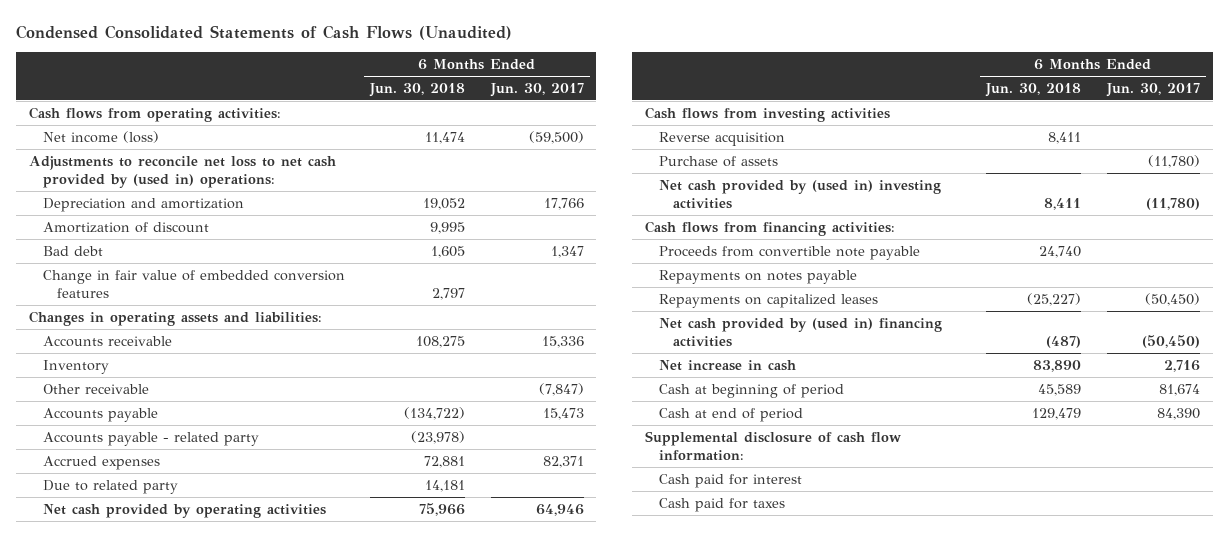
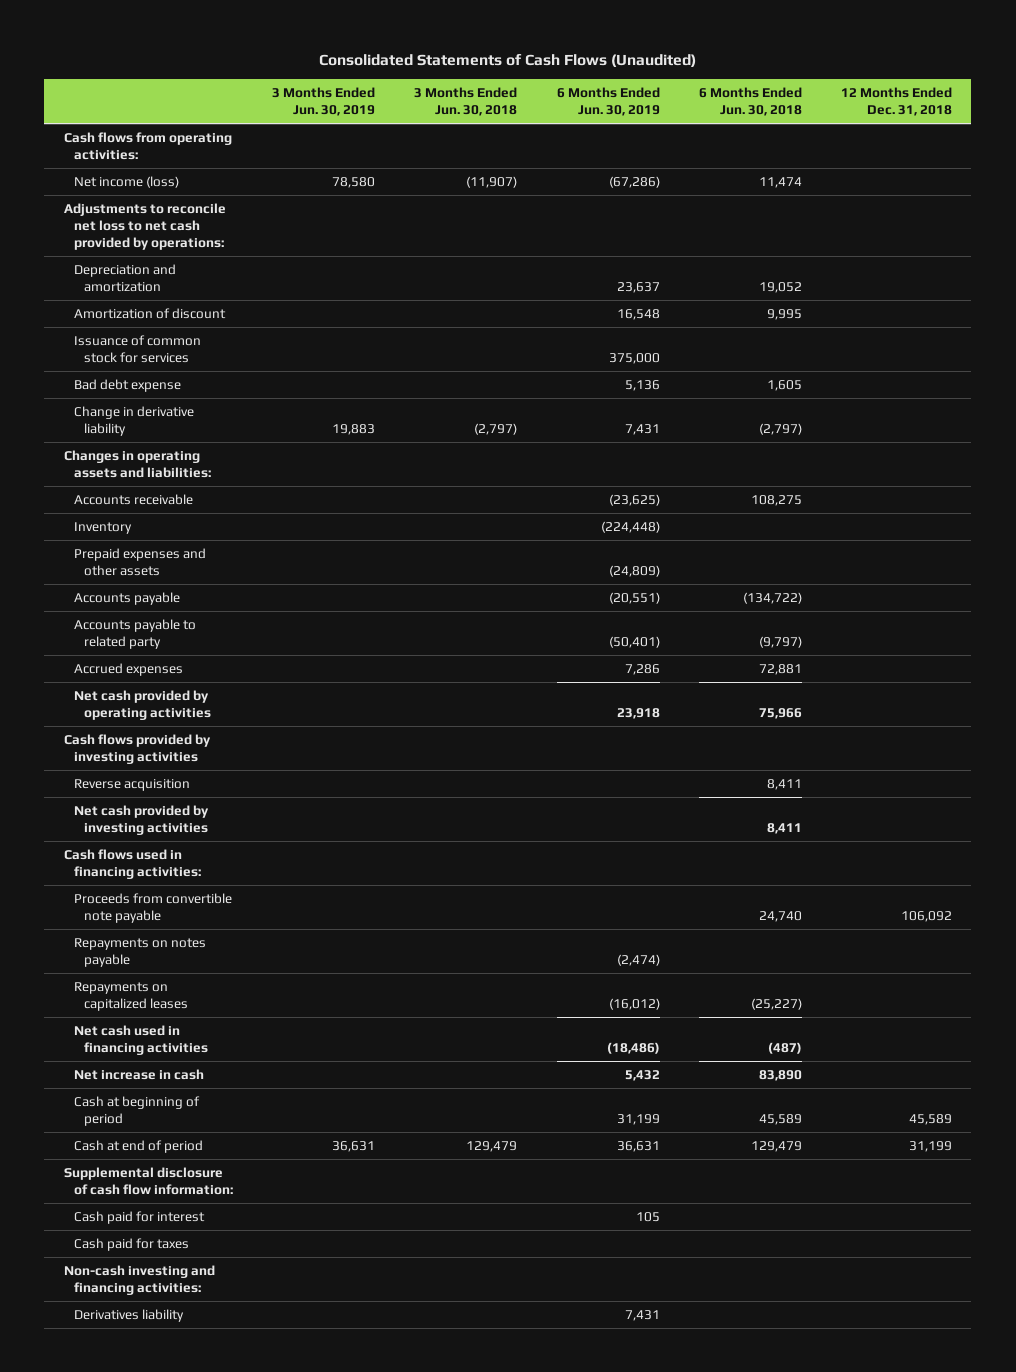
[15,25,512,41] Condensed Consolidated Statements of Cash Flows (Unaudited) -> [318,54,696,68] Consolidated Statements of Cash Flows (Unaudited)
[489,82,584,97] Jun. 30, 2017 -> none
none -> [272,87,376,116] 3 Months Ended Jun. 30, 2019
none -> [414,87,518,116] 3 Months Ended Jun. 30, 2018
none -> [556,87,660,116] 6 Months Ended Jun. 30, 2019
none -> [840,87,952,116] 12 Months Ended Dec. 31, 2018
[28,155,336,189] Adjustments to reconcile net loss to net cash provided by (used in) operations: -> [64,203,227,250] Adjustments to reconcile net loss to net cash provided by operations:
none -> [74,335,202,363] Issuance of common stock for services
[42,245,103,256] Bad debt -> [74,379,182,393] Bad debt expense
[42,269,345,299] Change in fair value of embedded conversion features -> [74,406,195,436] Change in derivative liability
[432,288,466,301] 2,797 -> [758,422,802,435] (2,797)
[42,383,149,394] Other receivable -> none
none -> [74,548,207,576] Prepaid expenses and other assets
[42,431,259,446] Accounts payable - related party -> [74,619,197,649] Accounts payable to related party
[411,430,466,444] (23,978) -> [758,635,802,648] (9,797)
[42,479,178,494] Due to related party -> none
[644,106,890,122] Cash flows from investing activities -> [64,734,212,764] Cash flows provided by investing activities
[658,155,778,167] Purchase of assets -> none
[658,179,941,210] Net cash provided by (used in) investing activities -> [74,805,210,835] Net cash provided by investing activities
[644,220,895,236] Cash flows from financing activities: -> [64,849,202,879] Cash flows used in financing activities:
[658,317,942,348] Net cash provided by (used in) financing activities -> [74,1025,209,1055] Net cash used in financing activities
none -> [64,1265,216,1295] Non-cash investing and financing activities:
none -> [74,1309,185,1323] Derivatives liability

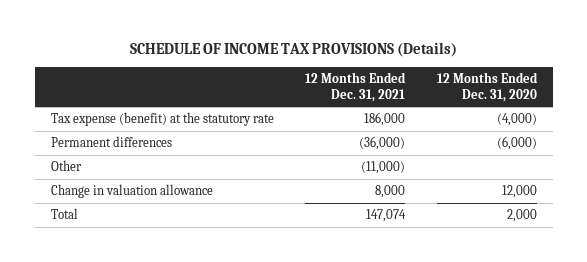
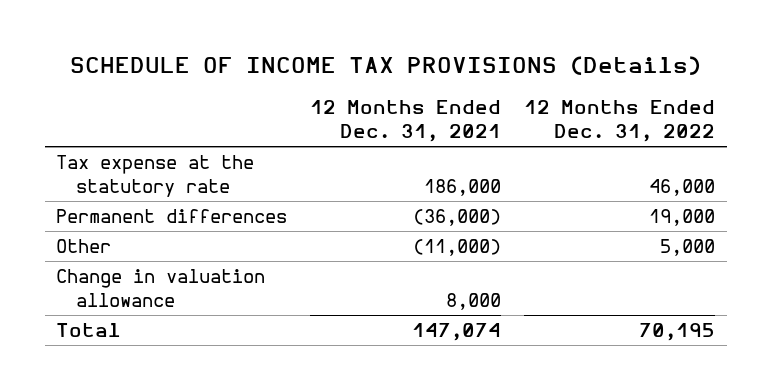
[436,71,538,102] 12 Months Ended Dec. 31, 2020 -> none
none -> [524,100,716,143] 12 Months Ended Dec. 31, 2022
[50,112,274,127] Tax expense (benefit) at the statutory rate -> [56,155,255,198] Tax expense at the statutory rate

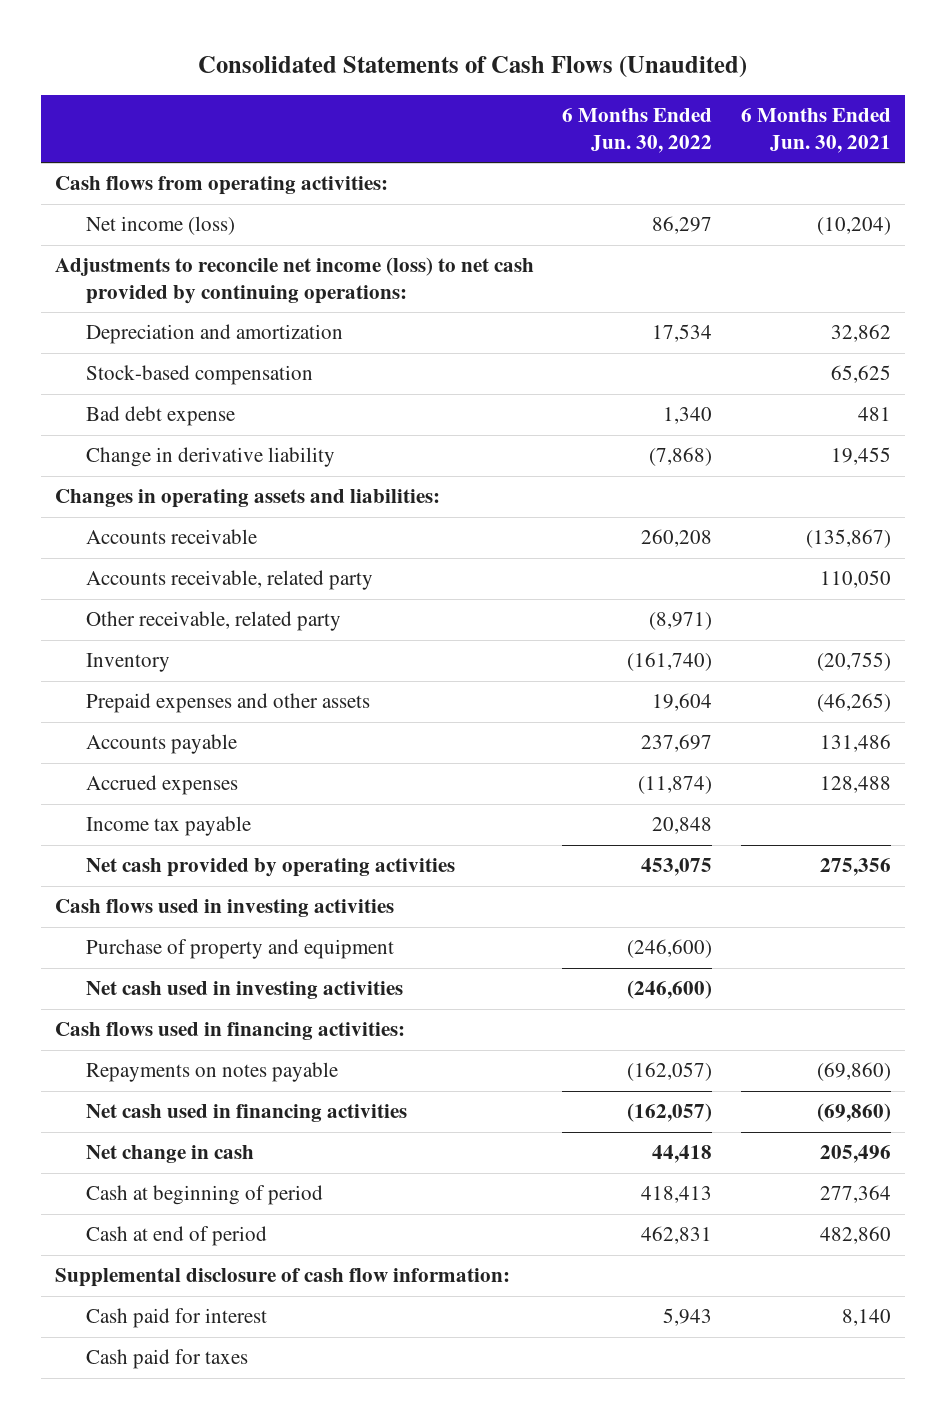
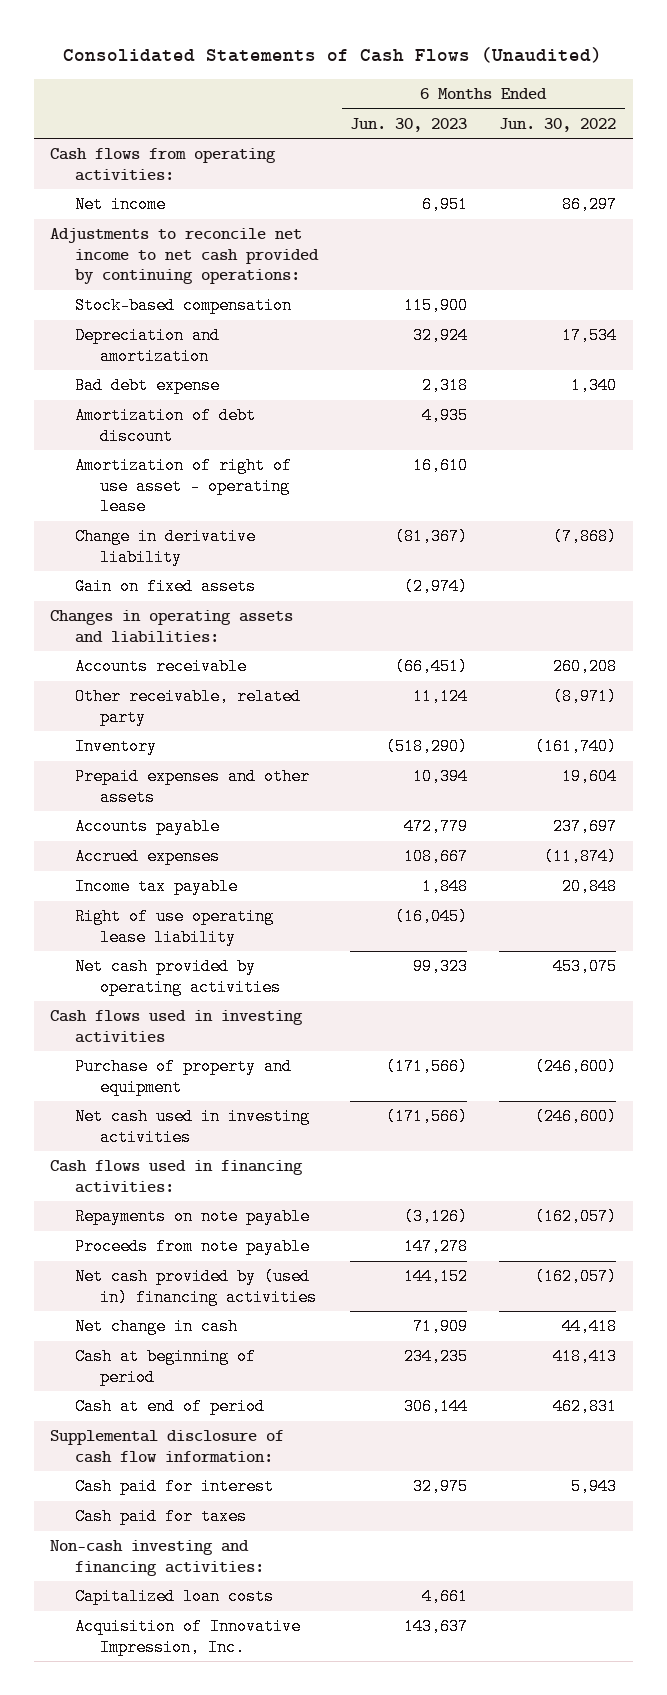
[740,107,891,153] 6 Months Ended Jun. 30, 2021 -> none
none -> [350,117,468,132] Jun. 30, 2023
[86,216,236,236] Net income (loss) -> [75,196,167,214] Net income
[54,257,534,305] Adjustments to reconcile net income (loss) to net cash provided by continuing operations: -> [50,228,320,285] Adjustments to reconcile net income to net cash provided by continuing operations:
[86,324,344,345] Depreciation and amortization -> [75,327,221,365] Depreciation and amortization
none -> [75,407,257,445] Amortization of debt discount
none -> [75,457,293,516] Amortization of right of use asset - operating lease
none -> [75,578,257,596] Gain on fixed assets
[86,570,374,591] Accounts receivable, related party -> none
none -> [75,908,275,946] Right of use operating lease liability
[86,1062,339,1083] Repayments on notes payable -> [75,1208,311,1226] Repayments on note payable
none -> [75,1238,311,1256] Proceeds from note payable
[86,1104,408,1123] Net cash used in financing activities -> [75,1268,318,1306] Net cash provided by (used in) financing activities
none -> [50,1540,265,1576] Non-cash investing and financing activities:
none -> [75,1588,275,1606] Capitalized loan costs
none -> [75,1618,302,1656] Acquisition of Innovative Impression, Inc.

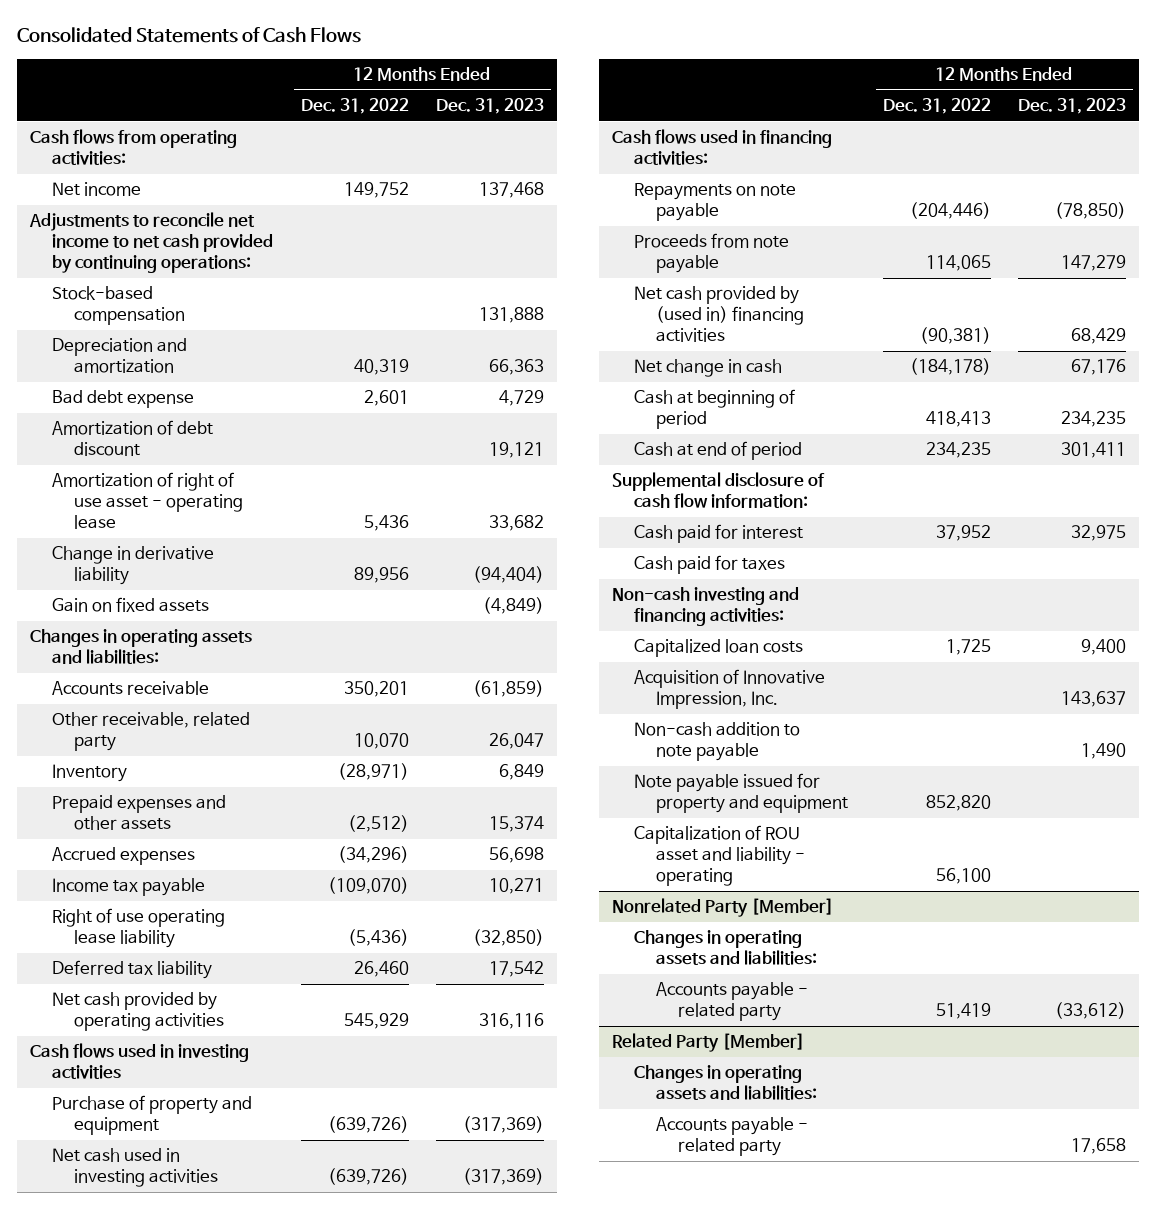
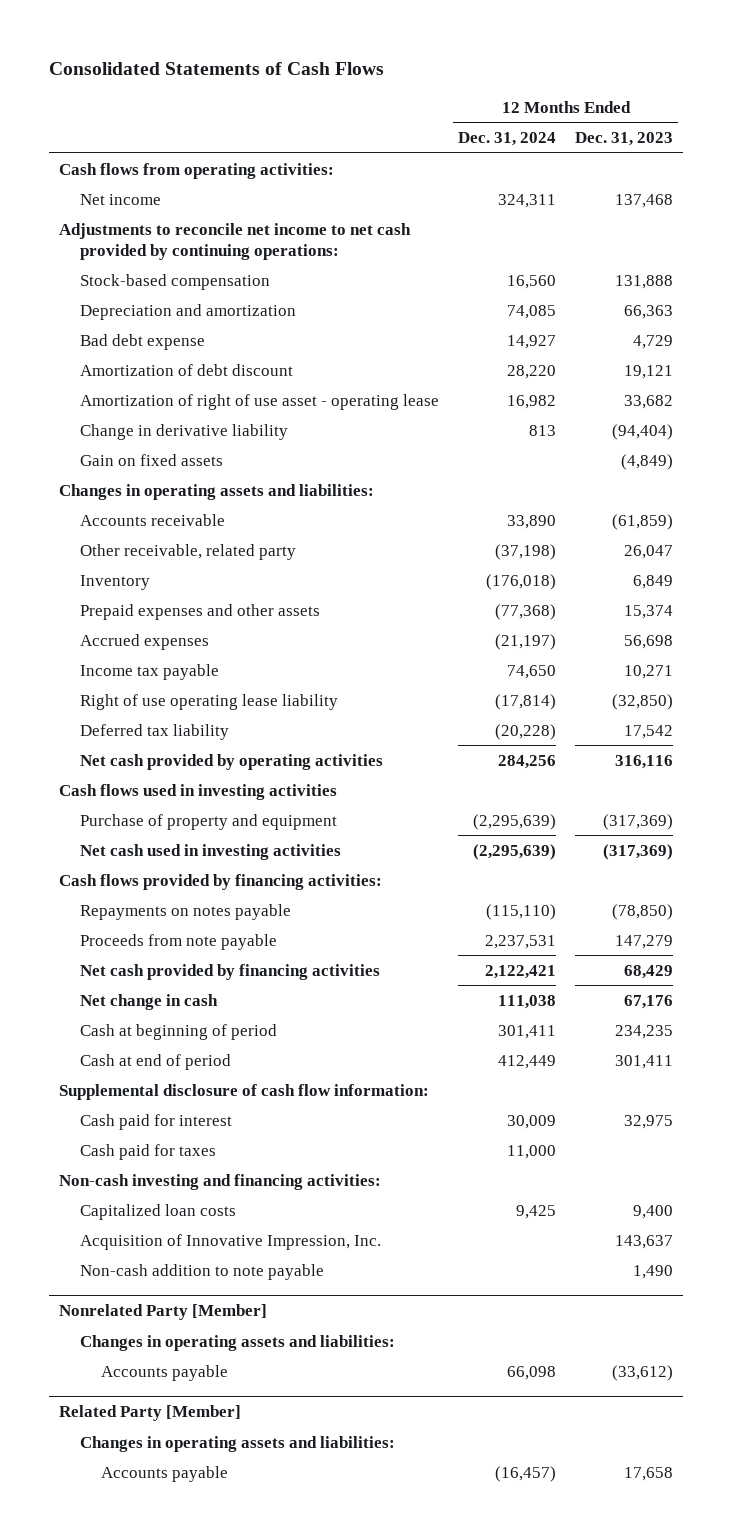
[300,98,409,115] Dec. 31, 2022 -> none
none -> [458,132,557,147] Dec. 31, 2024
[612,129,833,166] Cash flows used in financing activities: -> [58,873,382,890] Cash flows provided by financing activities:
[634,183,797,222] Repayments on note payable -> [80,903,292,920] Repayments on notes payable
[634,286,805,343] Net cash provided by (used in) financing activities -> [80,963,381,980] Net cash provided by financing activities
[634,773,849,814] Note payable issued for property and equipment -> none
[634,825,806,887] Capitalization of ROU asset and liability - operating -> none
[656,982,809,1022] Accounts payable - related party -> [101,1364,229,1381] Accounts payable
[656,1117,809,1157] Accounts payable - related party -> [101,1465,229,1482] Accounts payable

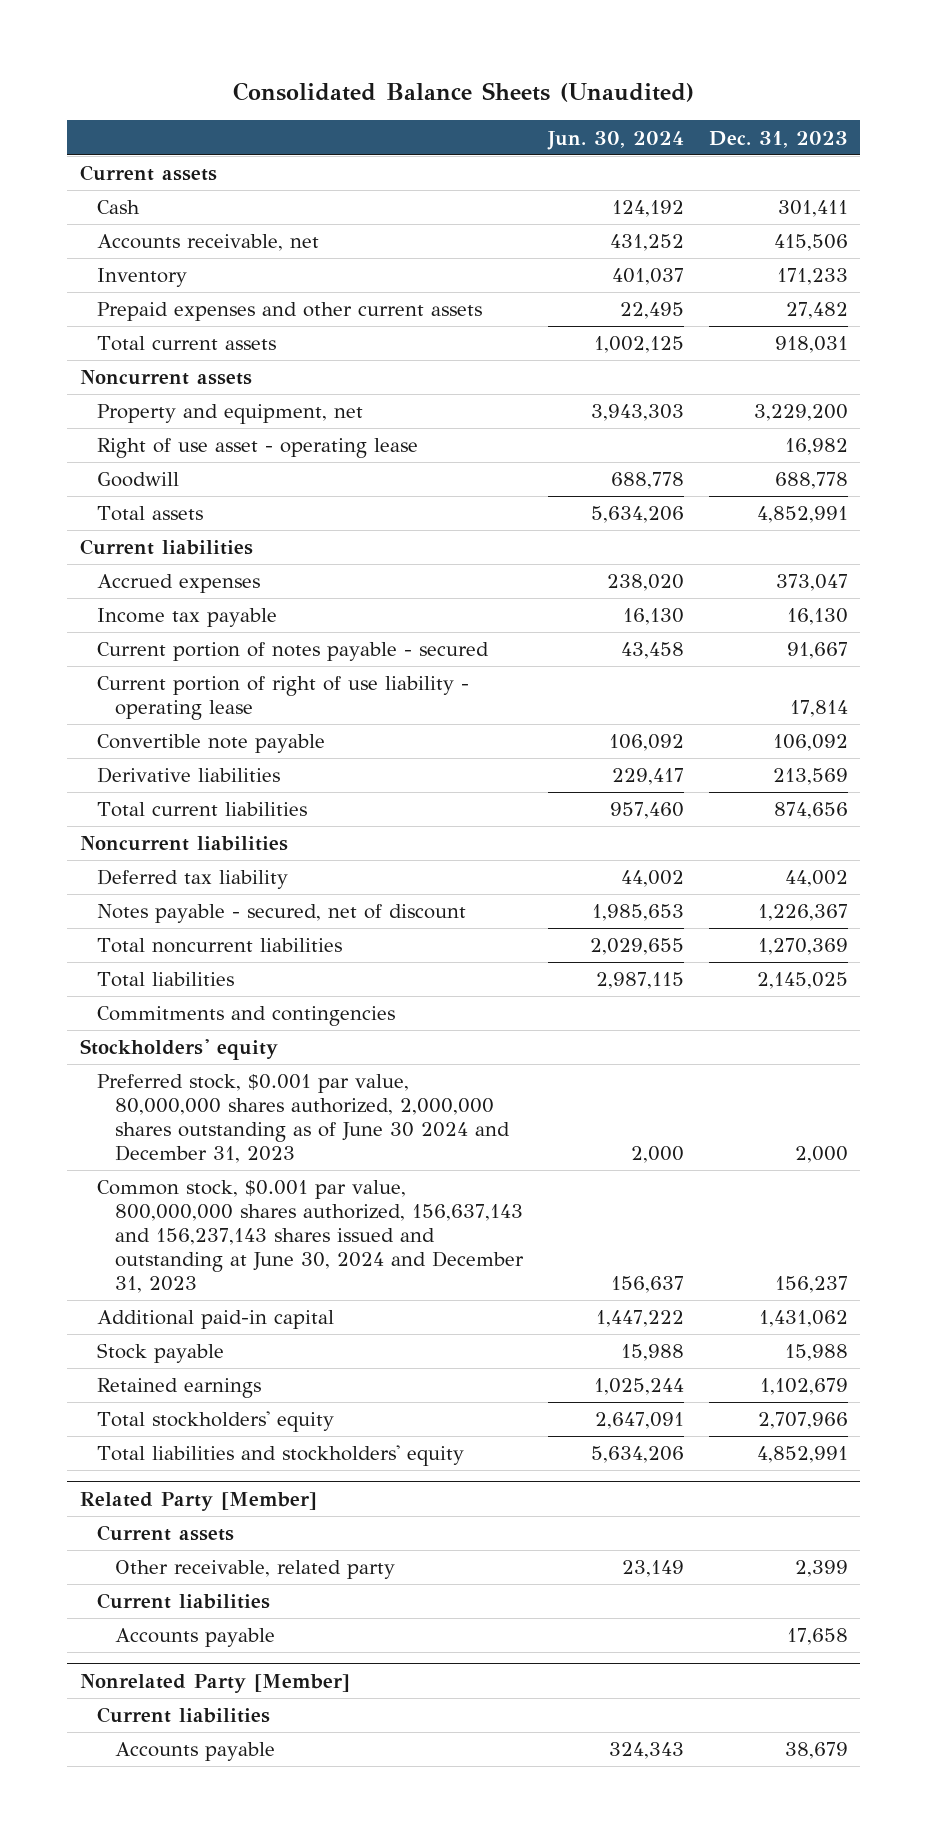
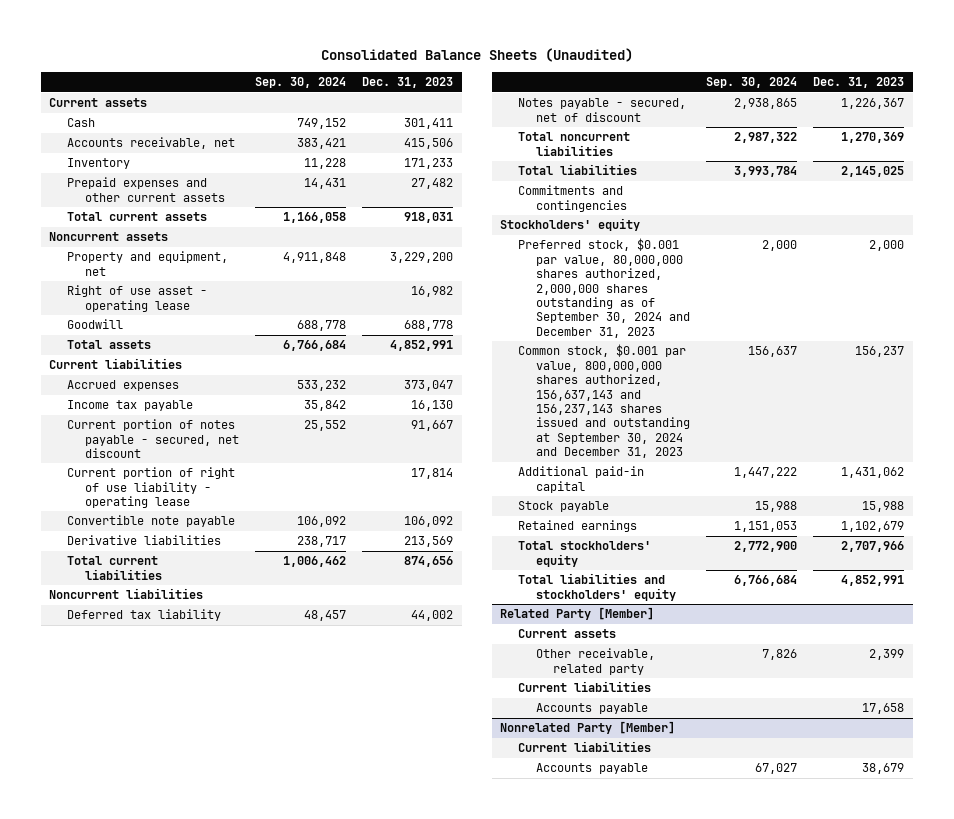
[546,130,684,150] Jun. 30, 2024 -> none
none -> [255,77,347,89] Sep. 30, 2024
[97,642,490,662] Current portion of notes payable - secured -> [66,419,239,459] Current portion of notes payable - secured, net discount
[97,1074,511,1164] Preferred stock, $0.001 par value, 80,000,000 shares authorized, 2,000,000 shares outstanding as of June 30 2024 and December 31, 2023 -> [517,238,690,338] Preferred stock, $0.001 par value, 80,000,000 shares authorized, 2,000,000 shares outstanding as of September 30, 2024 and December 31, 2023
[97,1180,525,1294] Common stock, $0.001 par value, 800,000,000 shares authorized, 156,637,143 and 156,237,143 shares issued and outstanding at June 30, 2024 and December 31, 2023 -> [517,344,690,459] Common stock, $0.001 par value, 800,000,000 shares authorized, 156,637,143 and 156,237,143 shares issued and outstanding at September 30, 2024 and December 31, 2023

